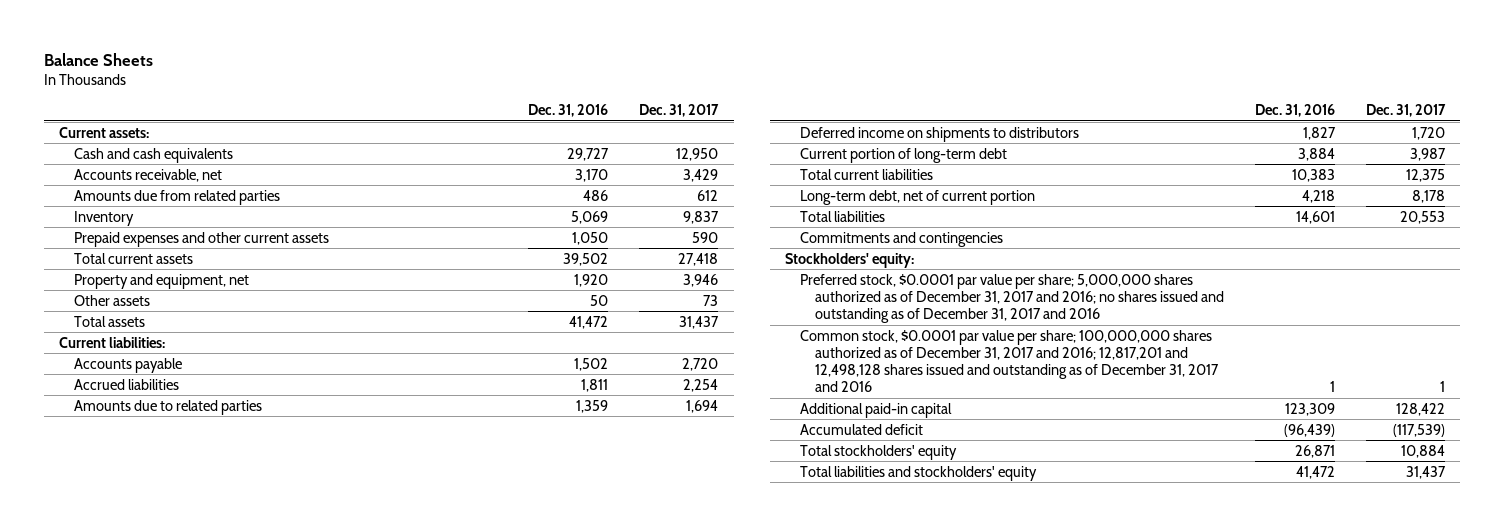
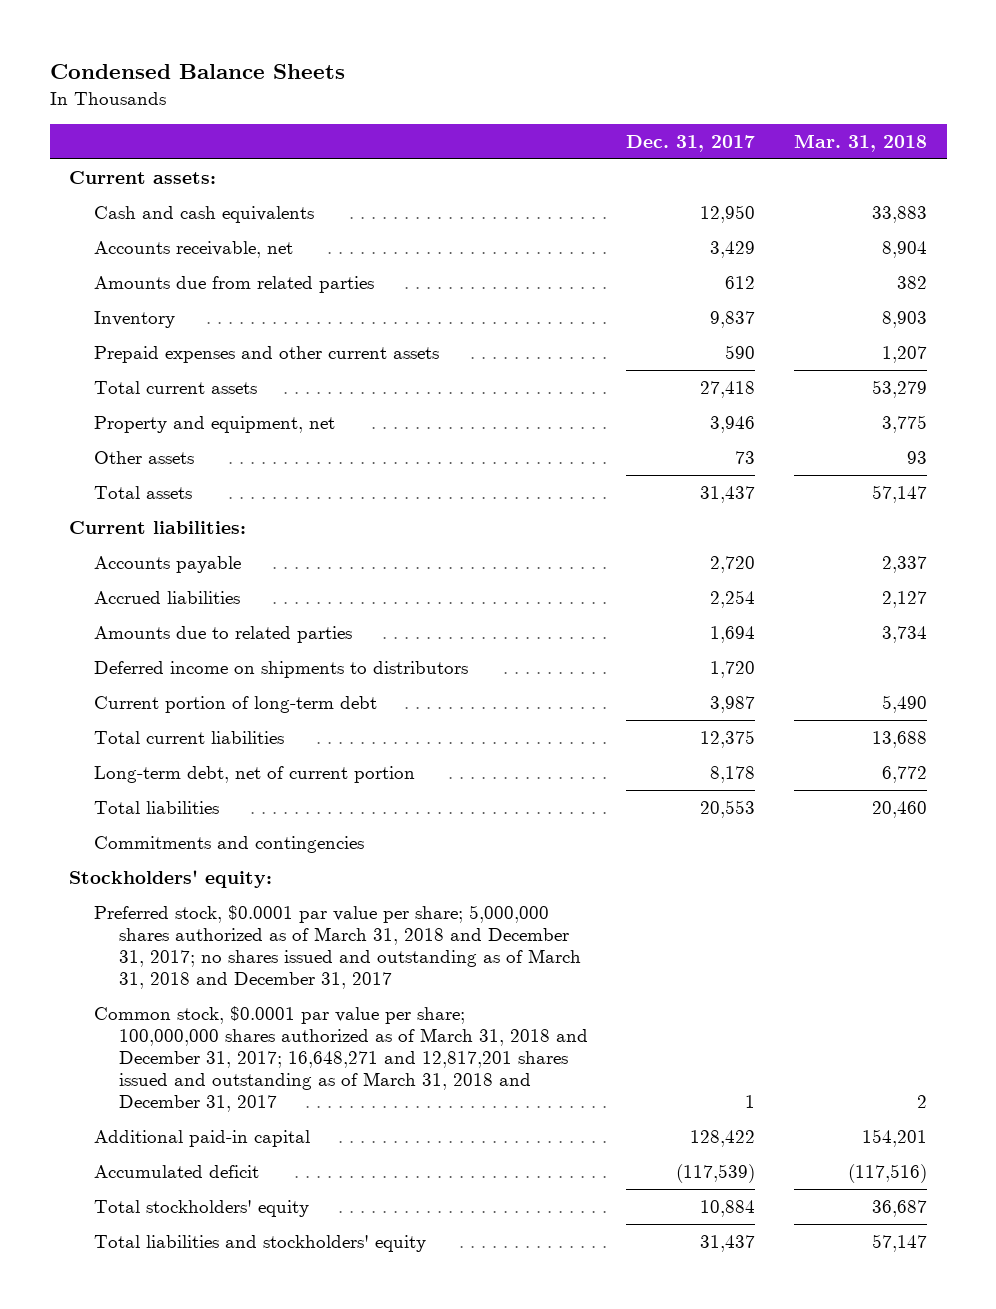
[43,52,153,66] Balance Sheets -> [49,64,345,80] Condensed Balance Sheets
[528,104,609,118] Dec. 31, 2016 -> none
none -> [794,133,928,152] Mar. 31, 2018
[800,273,1224,323] Preferred stock, $0.0001 par value per share; 5,000,000 shares authorized as of December 31, 2017 and 2016; no shares issued and outstanding as of December 31, 2017 and 2016 -> [93,905,581,989] Preferred stock, $0.0001 par value per share; 5,000,000 shares authorized as of March 31, 2018 and December 31, 2017; no shares issued and outstanding as of March 31, 2018 and December 31, 2017
[800,329,1219,392] Common stock, $0.0001 par value per share; 100,000,000 shares authorized as of December 31, 2017 and 2016; 12,817,201 and 12,498,128 shares issued and outstanding as of December 31, 2017 and 2016 -> [93,1006,588,1112] Common stock, $0.0001 par value per share; 100,000,000 shares authorized as of March 31, 2018 and December 31, 2017; 16,648,271 and 12,817,201 shares issued and outstanding as of March 31, 2018 and December 31, 2017

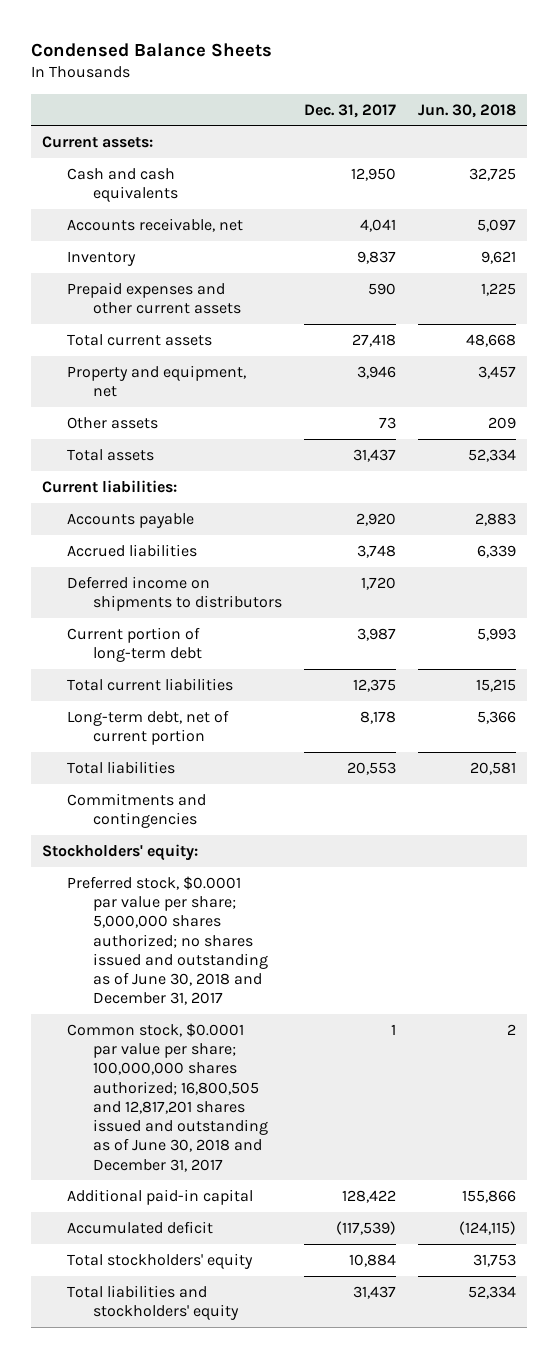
[794,133,928,152] Mar. 31, 2018 -> none
none -> [418,103,517,118] Jun. 30, 2018
[93,276,374,294] Amounts due from related parties -> none
[710,241,756,259] 3,429 -> [360,218,397,232] 4,041
[93,626,352,644] Amounts due to related parties -> none
[710,556,756,574] 2,720 -> [356,512,397,526] 2,920
[710,590,756,609] 2,254 -> [357,544,397,558] 3,748
[93,905,581,989] Preferred stock, $0.0001 par value per share; 5,000,000 shares authorized as of March 31, 2018 and December 31, 2017; no shares issued and outstanding as of March 31, 2018 and December 31, 2017 -> [67,875,269,1006] Preferred stock, $0.0001 par value per share; 5,000,000 shares authorized; no shares issued and outstanding as of June 30, 2018 and December 31, 2017
[93,1006,588,1112] Common stock, $0.0001 par value per share; 100,000,000 shares authorized as of March 31, 2018 and December 31, 2017; 16,648,271 and 12,817,201 shares issued and outstanding as of March 31, 2018 and December 31, 2017 -> [67,1022,269,1172] Common stock, $0.0001 par value per share; 100,000,000 shares authorized; 16,800,505 and 12,817,201 shares issued and outstanding as of June 30, 2018 and December 31, 2017

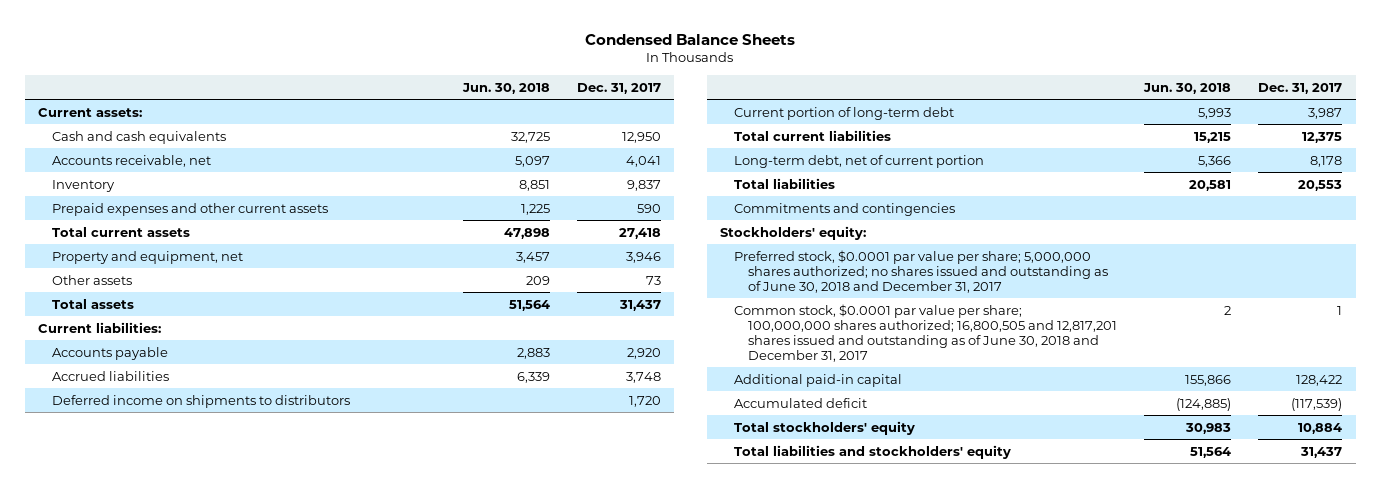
[481,250,517,264] 9,621 -> [518,179,550,191] 8,851
[466,333,517,347] 48,668 -> [503,227,550,239] 47,898
[468,448,517,462] 52,334 -> [508,299,550,311] 51,564
[459,1220,517,1235] (124,115) -> [1176,397,1232,411] (124,885)
[473,1253,517,1267] 31,753 -> [1185,422,1232,434] 30,983
[468,1285,517,1299] 52,334 -> [1190,446,1232,458] 51,564

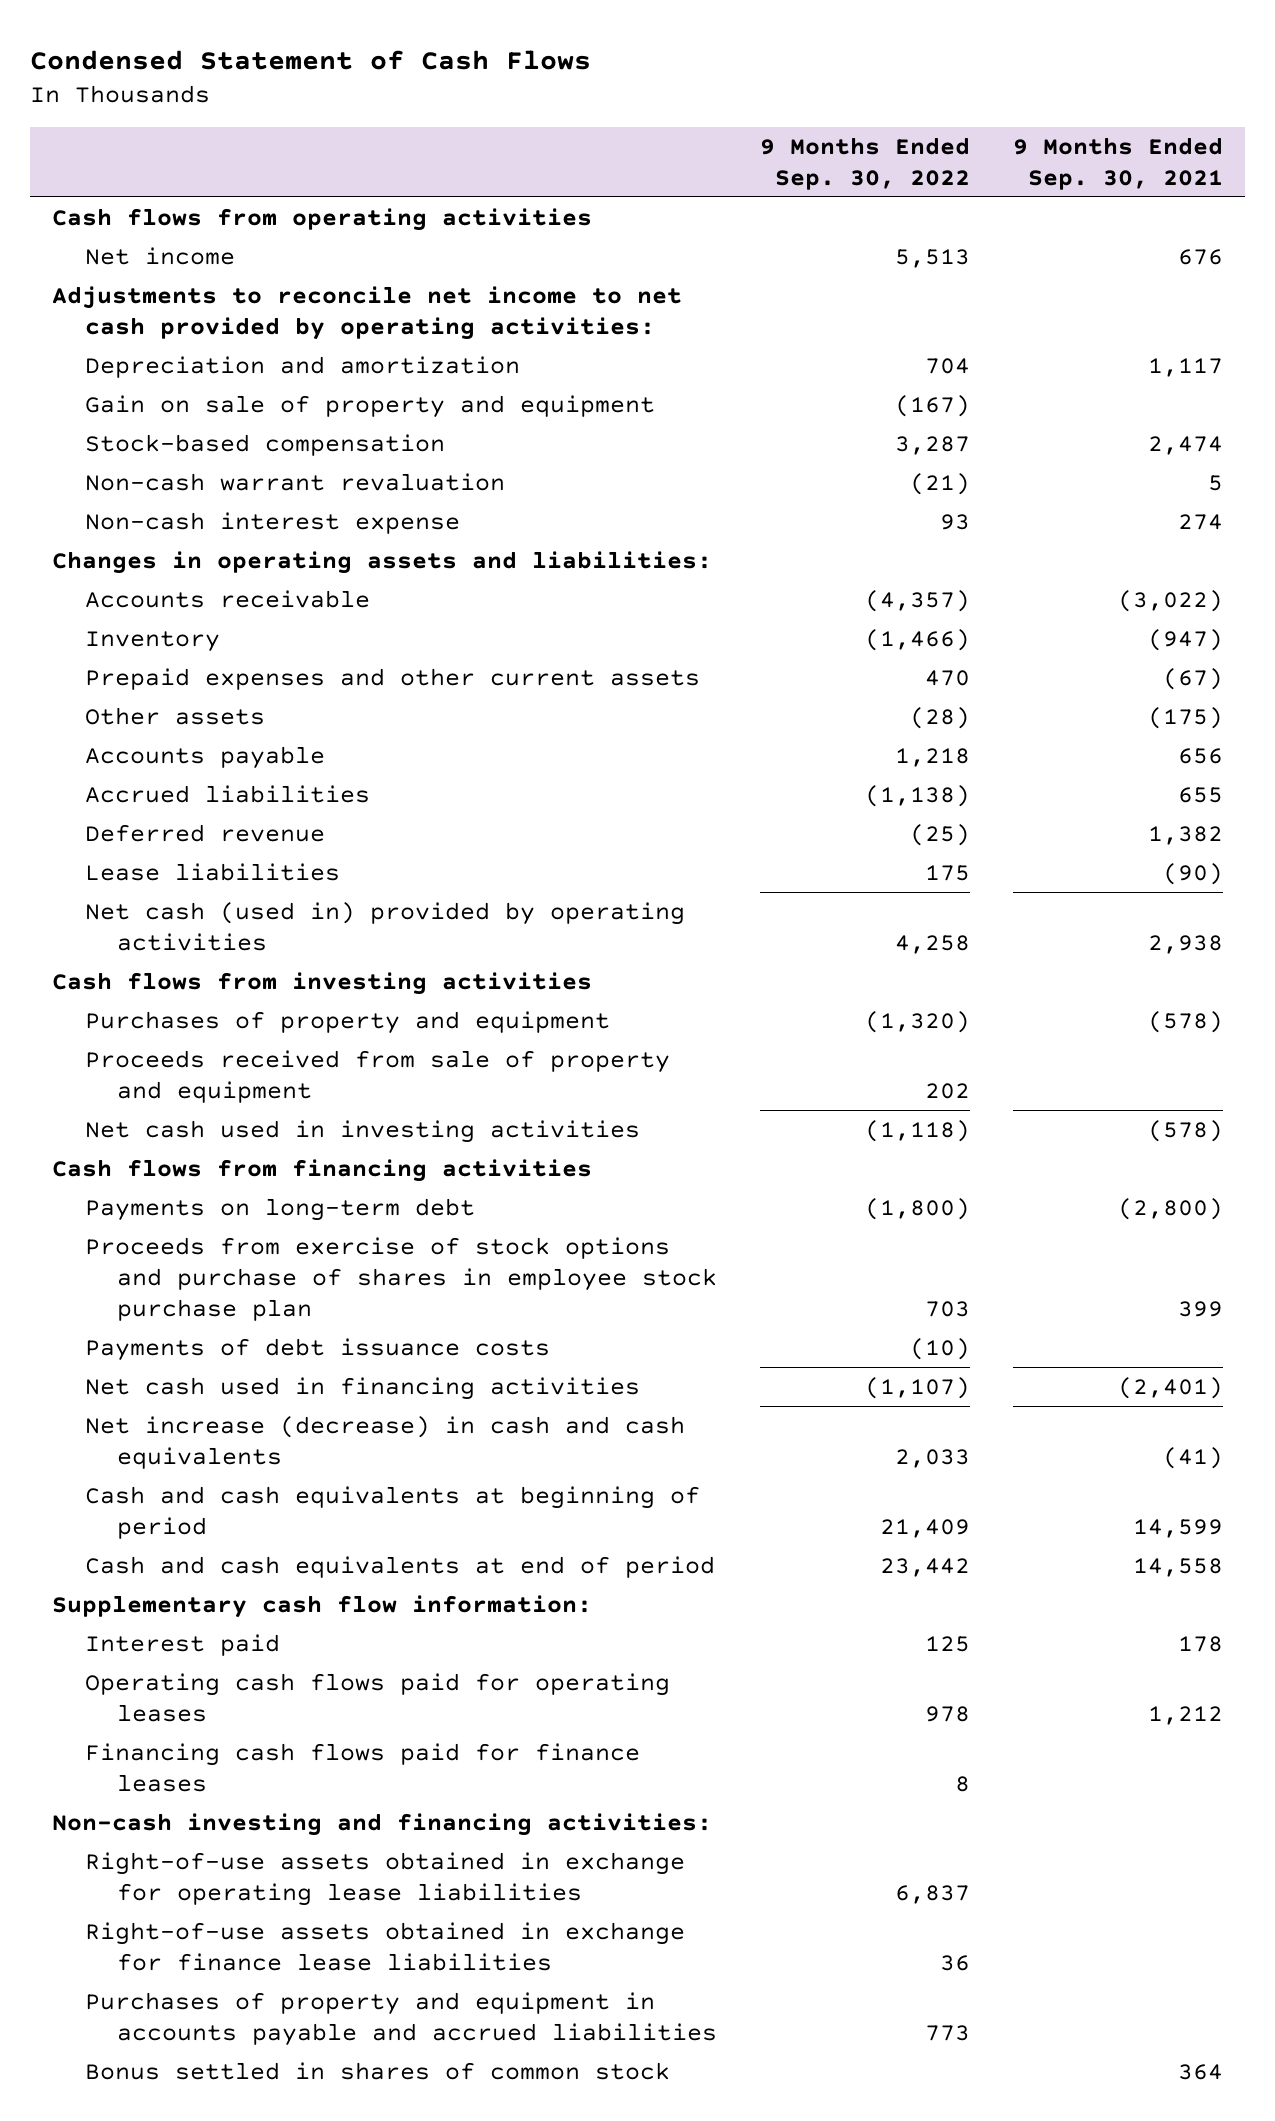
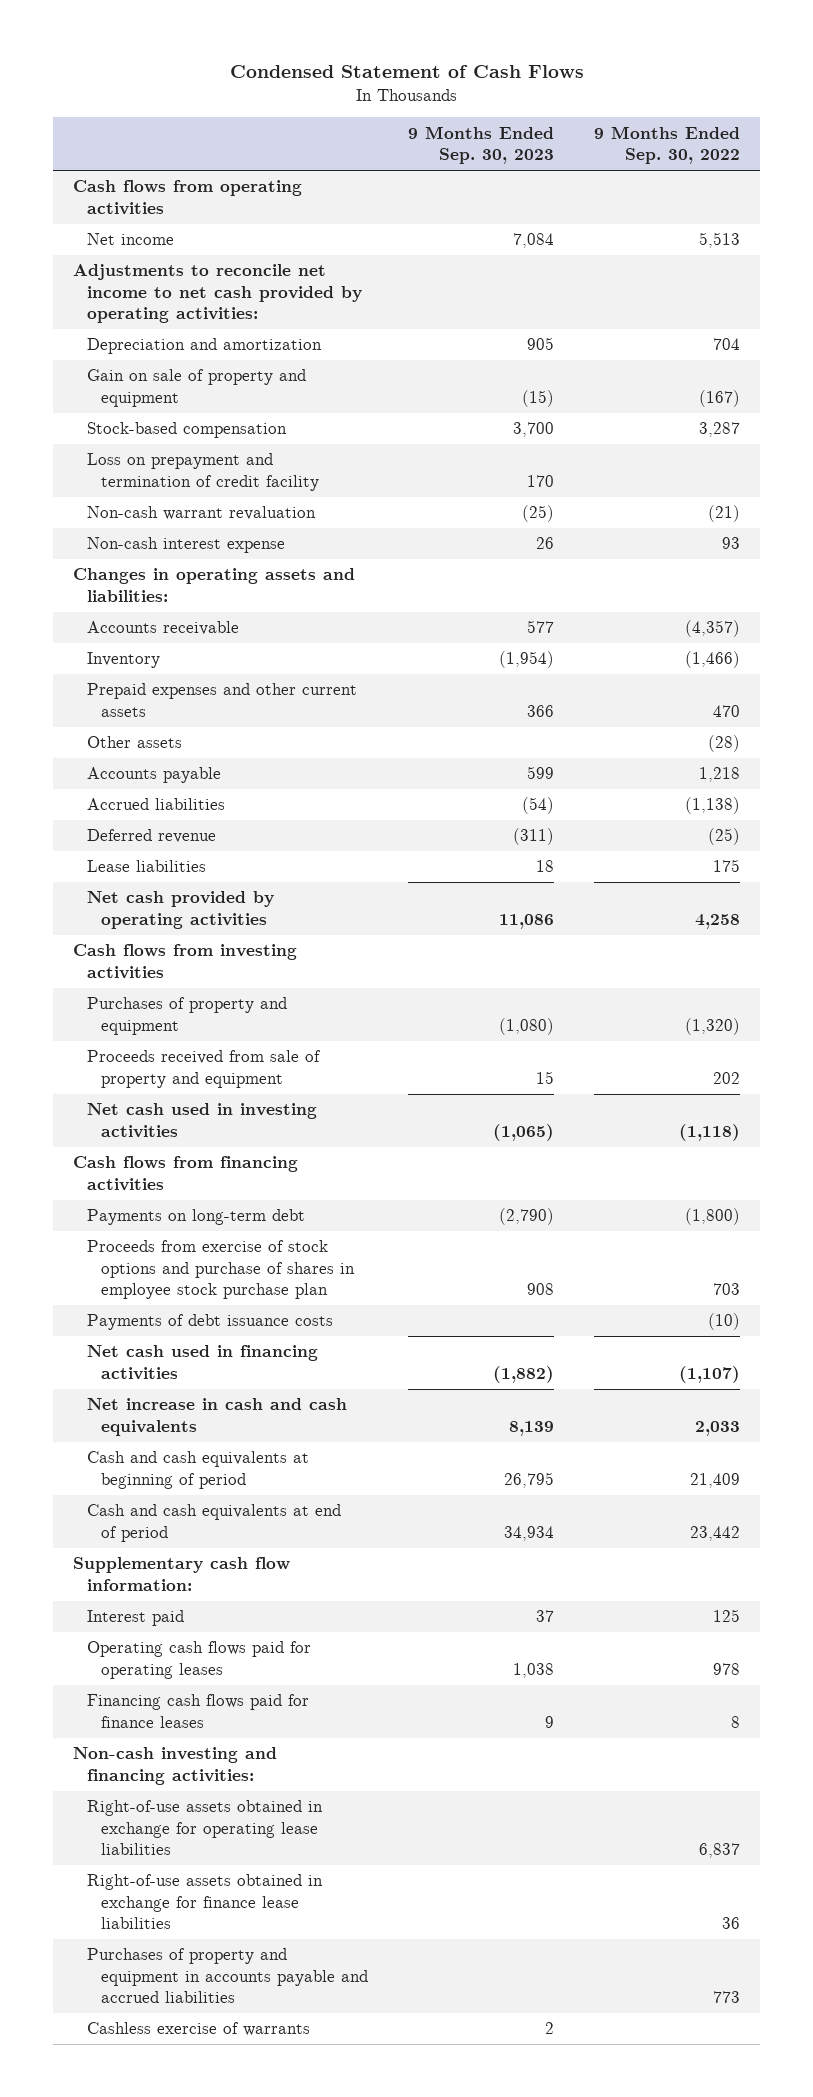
[1013,136,1224,190] 9 Months Ended Sep. 30, 2021 -> none
none -> [408,125,555,165] 9 Months Ended Sep. 30, 2023
none -> [86,453,319,491] Loss on prepayment and termination of credit facility
[84,901,685,951] Net cash (used in) provided by operating activities -> [86,891,274,929] Net cash provided by operating activities
[84,1415,685,1469] Net increase (decrease) in cash and cash equivalents -> [86,1398,347,1436] Net increase in cash and cash equivalents
[84,2061,670,2080] Bonus settled in shares of common stock -> none
none -> [86,2022,310,2037] Cashless exercise of warrants

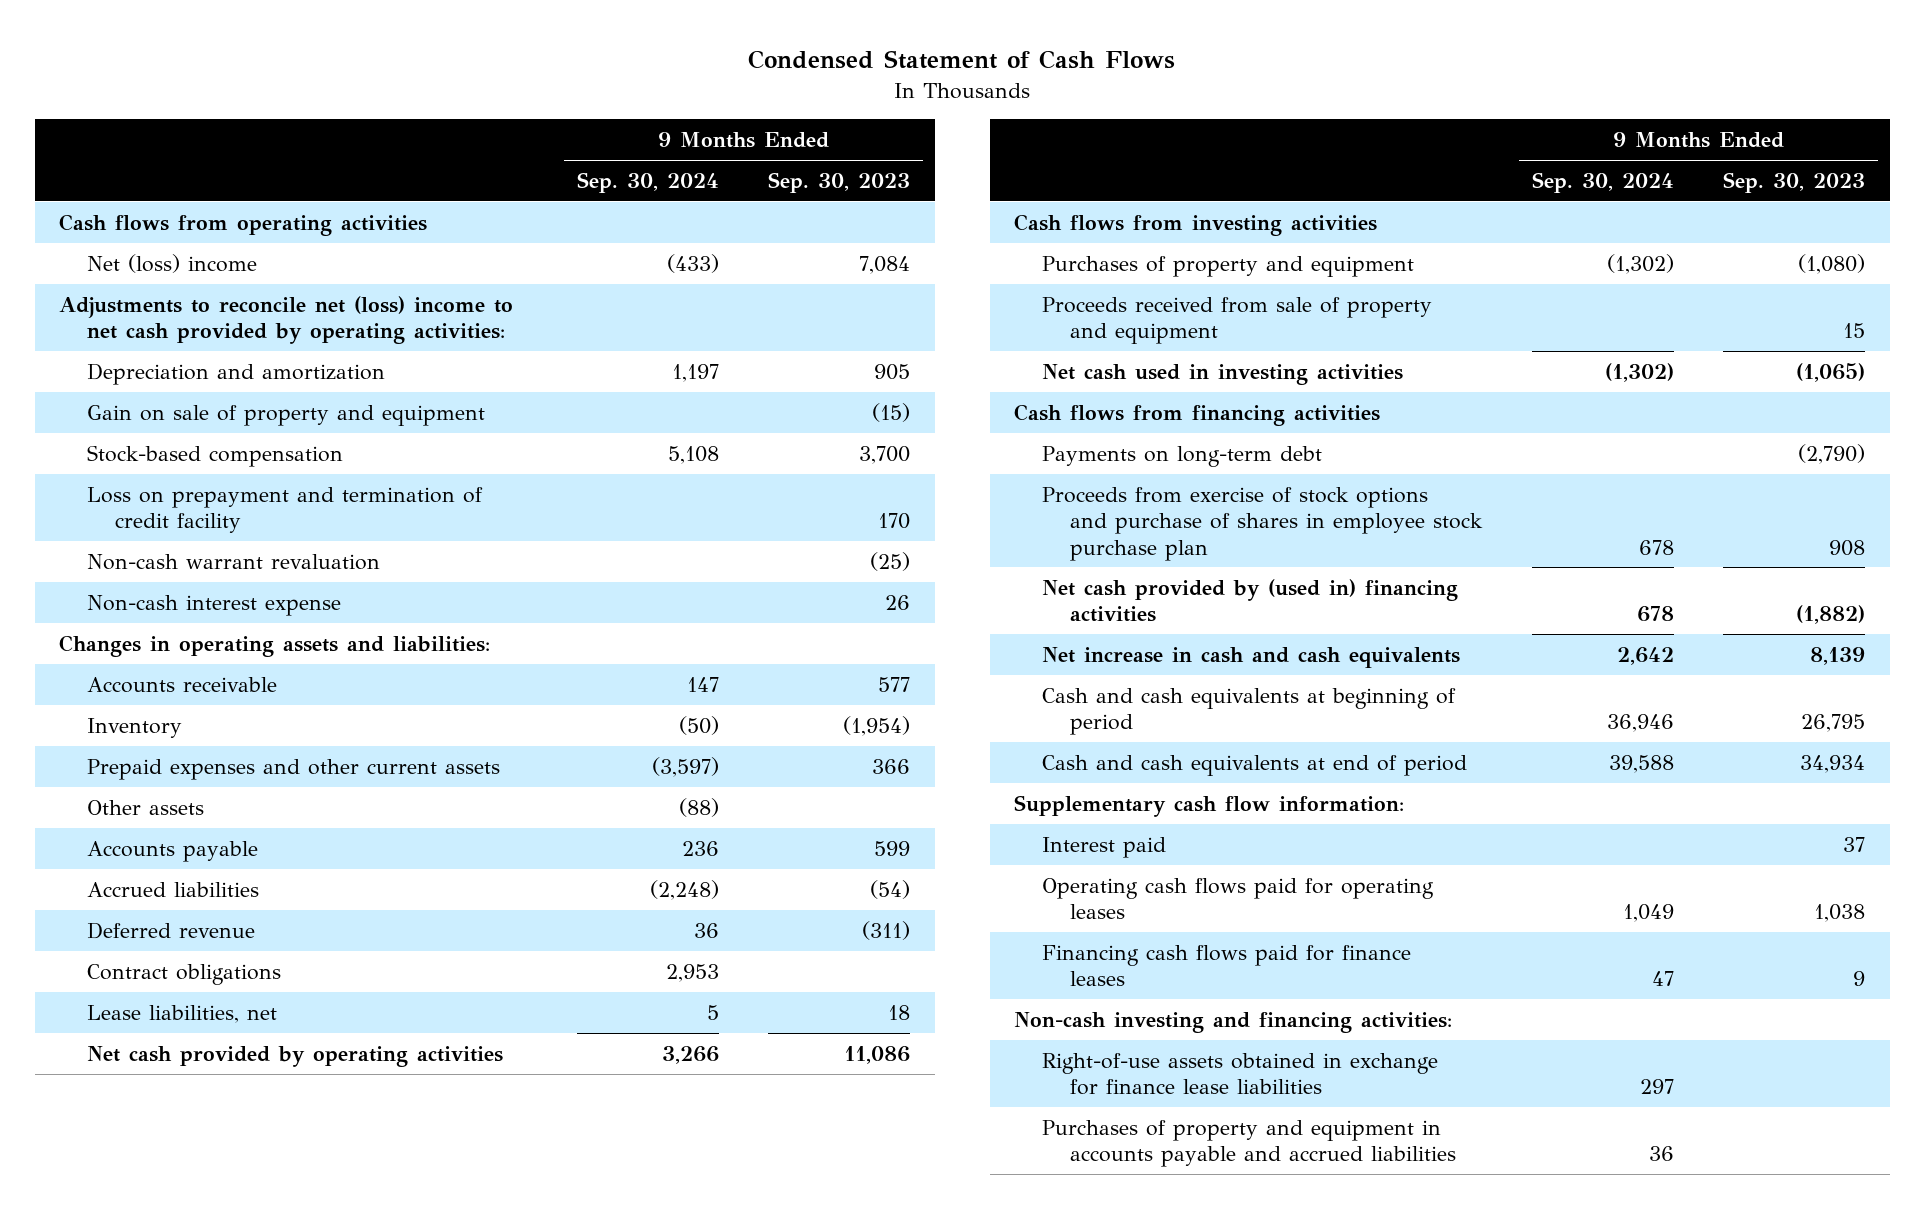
[594,125,741,165] 9 Months Ended Sep. 30, 2022 -> none
none -> [576,172,719,194] Sep. 30, 2024
[86,233,174,246] Net income -> [87,253,258,273] Net (loss) income
[72,264,362,324] Adjustments to reconcile net income to net cash provided by operating activities: -> [59,295,514,345] Adjustments to reconcile net (loss) income to net cash provided by operating activities:
none -> [87,963,282,985] Contract obligations
[86,860,206,873] Lease liabilities -> [87,1004,278,1023] Lease liabilities, net
[86,1314,333,1331] Payments of debt issuance costs -> none
[86,1345,318,1380] Net cash used in financing activities -> [1042,578,1459,623] Net cash provided by (used in) financing activities
[86,1800,323,1856] Right-of-use assets obtained in exchange for operating lease liabilities -> none
[86,2022,310,2037] Cashless exercise of warrants -> none

